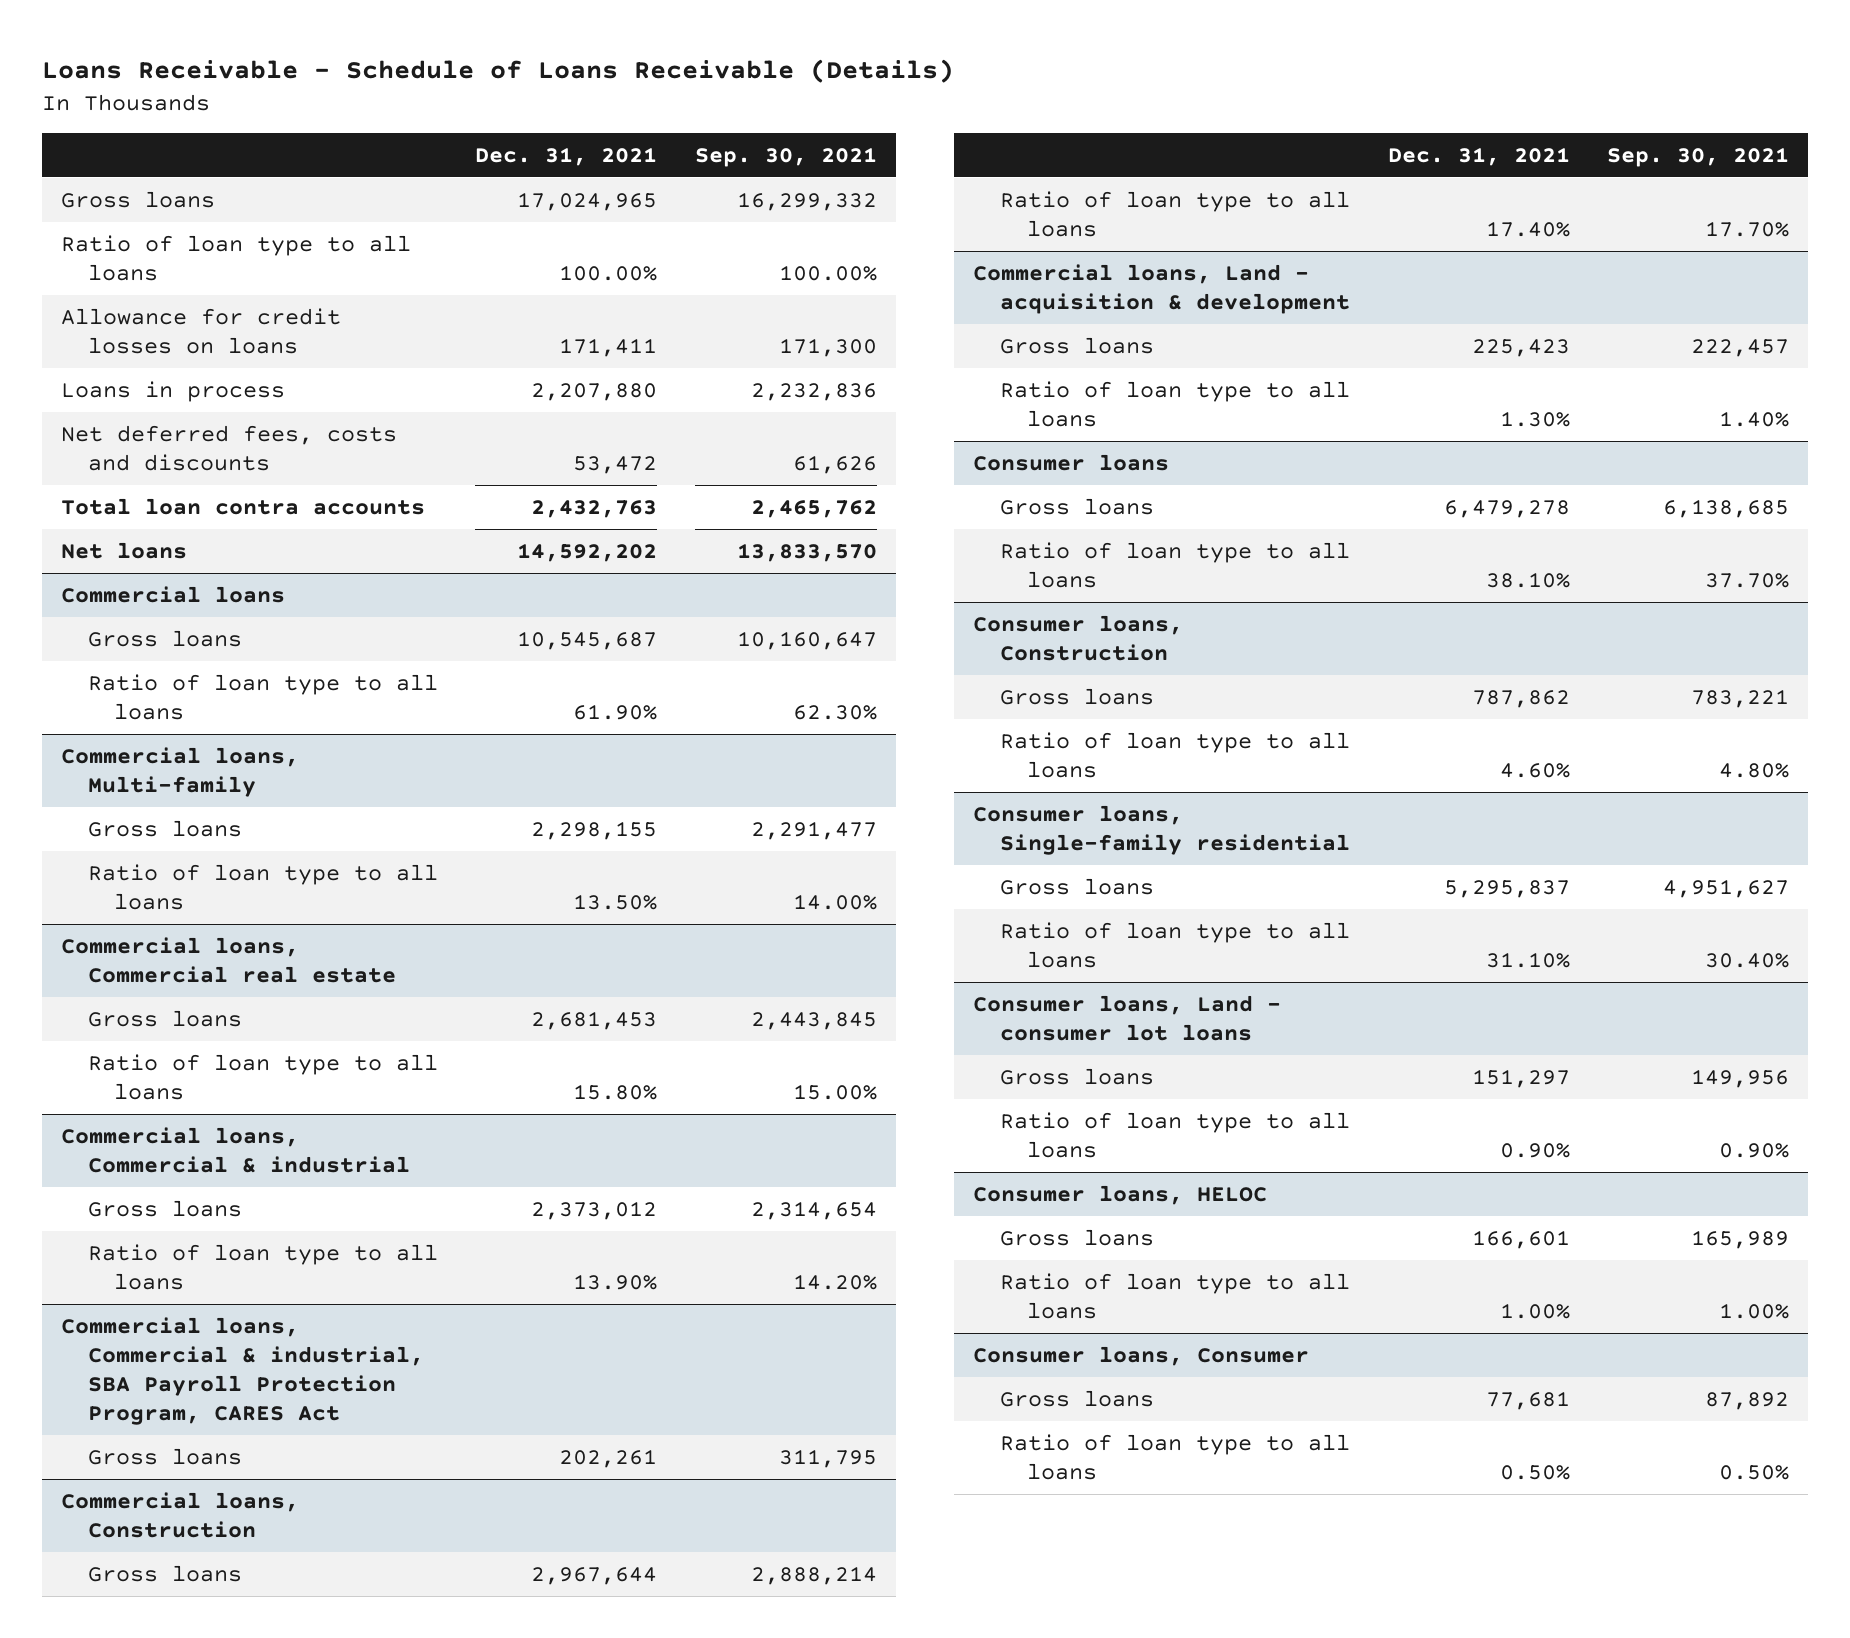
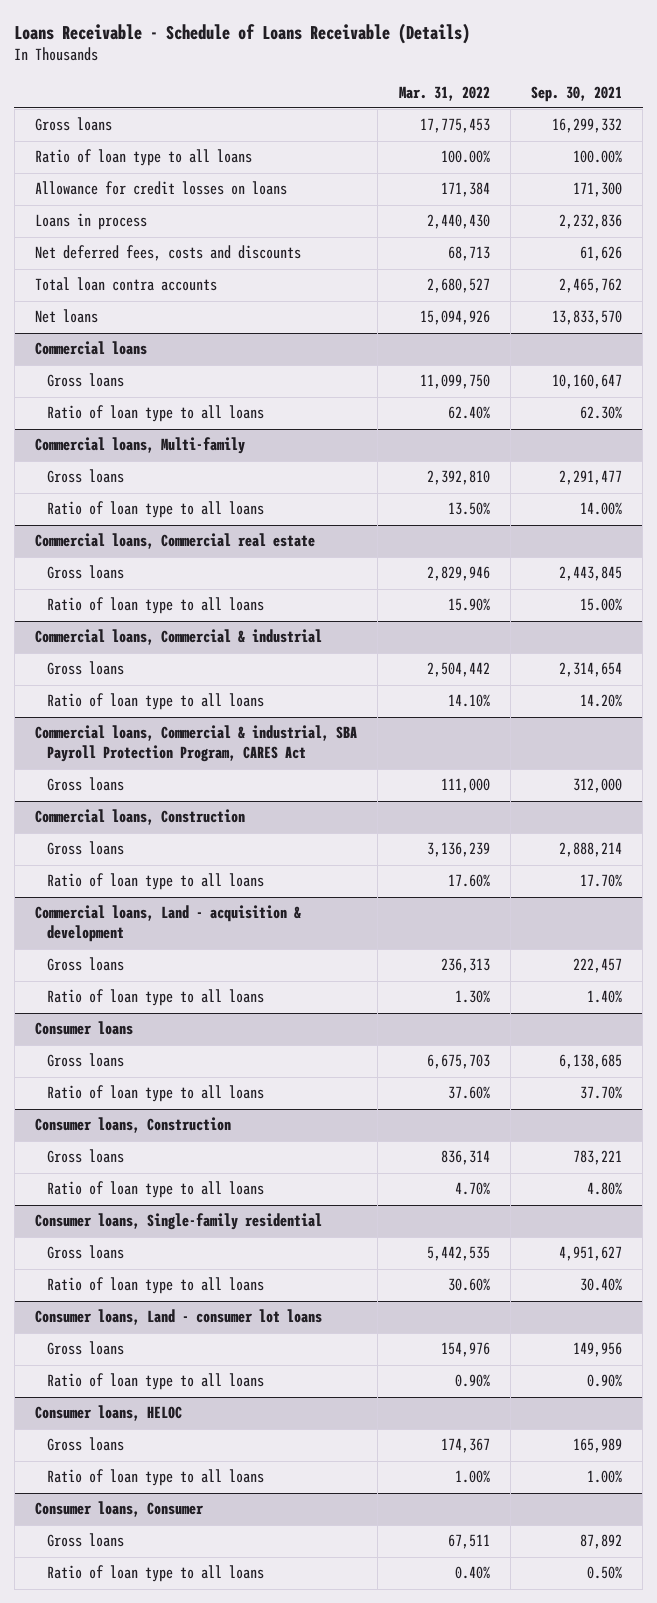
[475,146,658,166] Dec. 31, 2021 -> none
none -> [398,85,490,101] Mar. 31, 2022
[778,1448,877,1468] 311,795 -> [573,778,623,794] 312,000

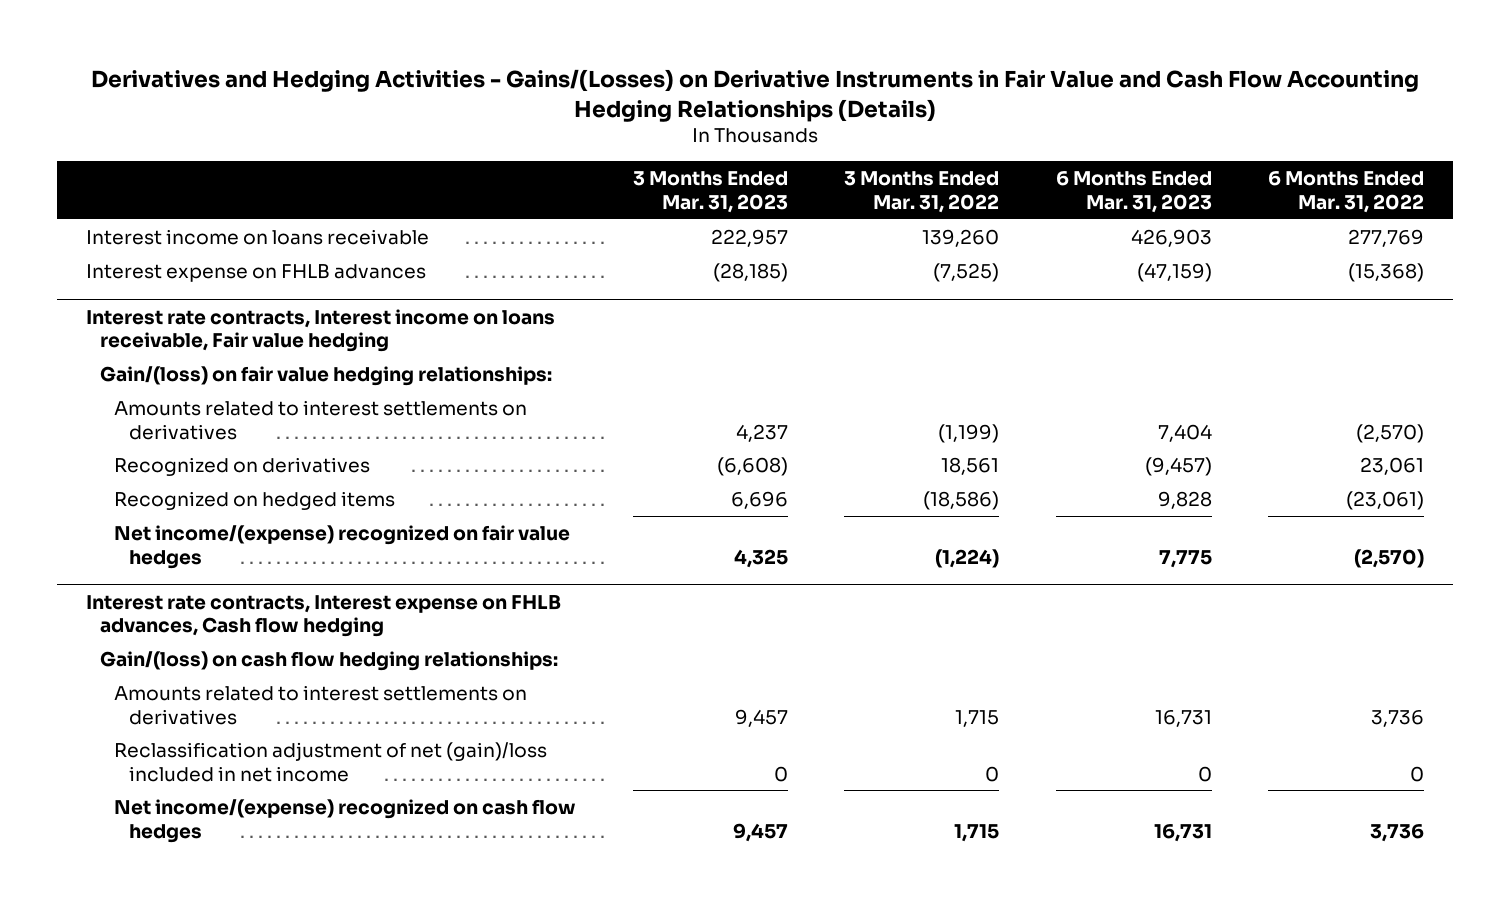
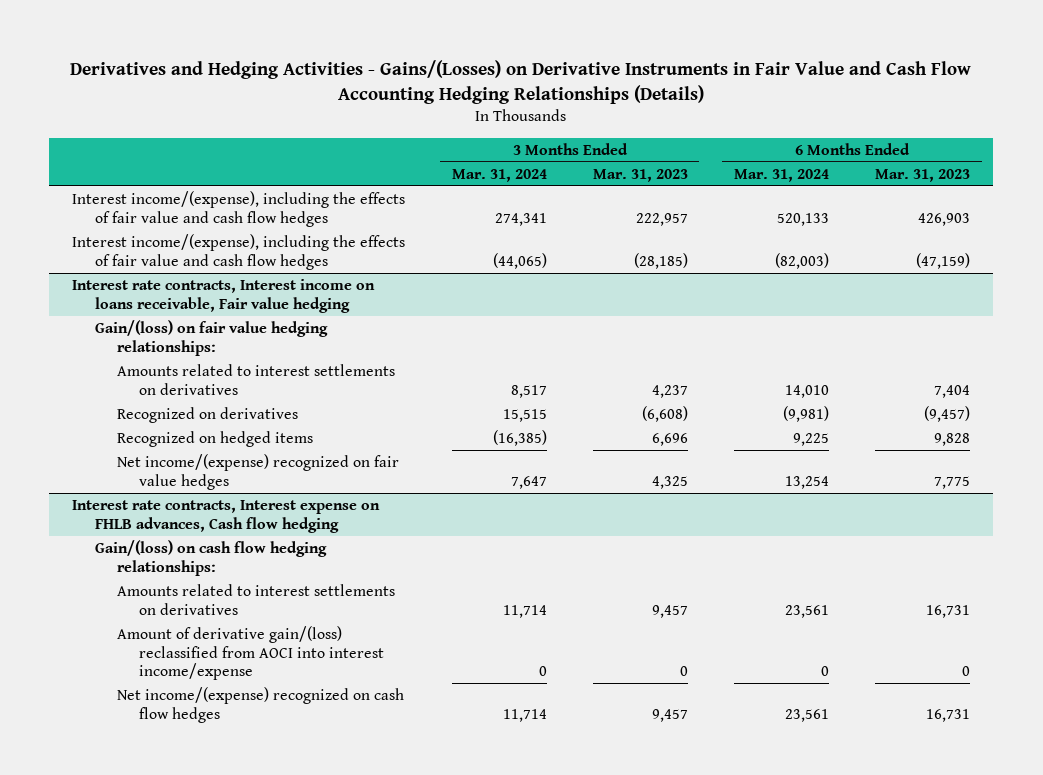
[844,171,1000,214] 3 Months Ended Mar. 31, 2022 -> none
[1268,171,1425,214] 6 Months Ended Mar. 31, 2022 -> none
none -> [451,168,547,182] Mar. 31, 2024
none -> [734,168,830,182] Mar. 31, 2024
[85,228,429,245] Interest income on loans receivable -> [72,191,406,227] Interest income/(expense), including the effects of fair value and cash flow hedges
[85,263,426,282] Interest expense on FHLB advances -> [72,234,406,270] Interest income/(expense), including the effects of fair value and cash flow hedges
[114,741,548,782] Reclassification adjustment of net (gain)/loss included in net income -> [116,626,384,681] Amount of derivative gain/(loss) reclassified from AOCI into interest income/expense

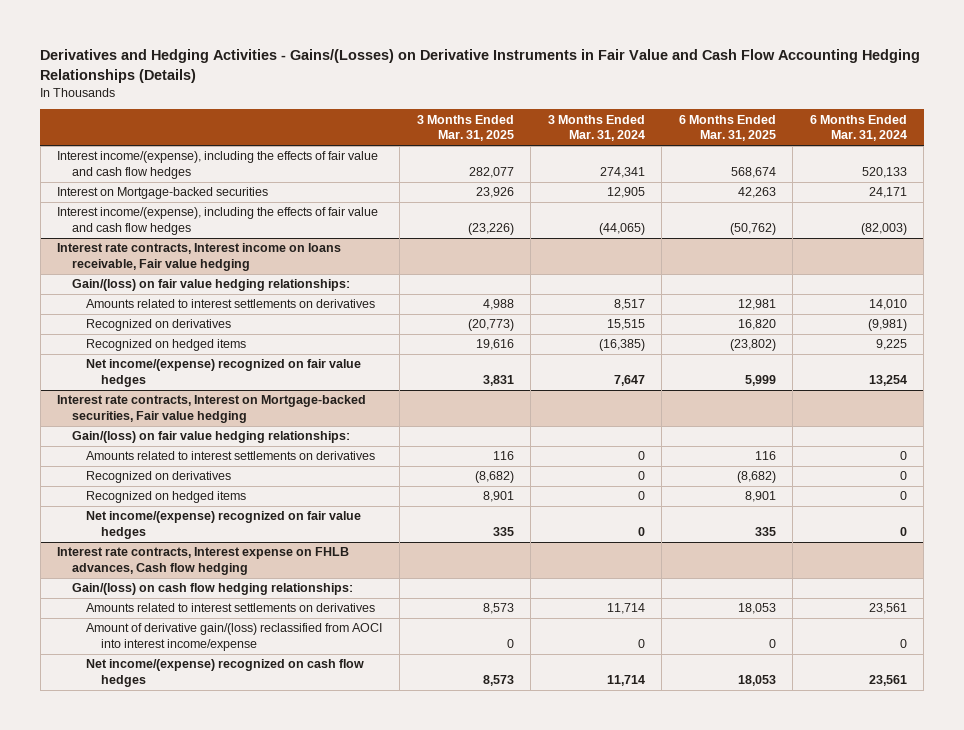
[592,168,688,182] Mar. 31, 2023 -> none
[875,168,971,182] Mar. 31, 2023 -> none
none -> [416,114,514,142] 3 Months Ended Mar. 31, 2025
none -> [678,114,776,142] 6 Months Ended Mar. 31, 2025
none -> [57,187,269,200] Interest on Mortgage-backed securities
none -> [57,395,367,424] Interest rate contracts, Interest on Mortgage-backed securities, Fair value hedging
none -> [71,431,350,444] Gain/(loss) on fair value hedging relationships:
none -> [86,451,376,461] Amounts related to interest settlements on derivatives
none -> [86,471,232,484] Recognized on derivatives
none -> [86,491,247,504] Recognized on hedged items
none -> [86,511,362,540] Net income/(expense) recognized on fair value hedges

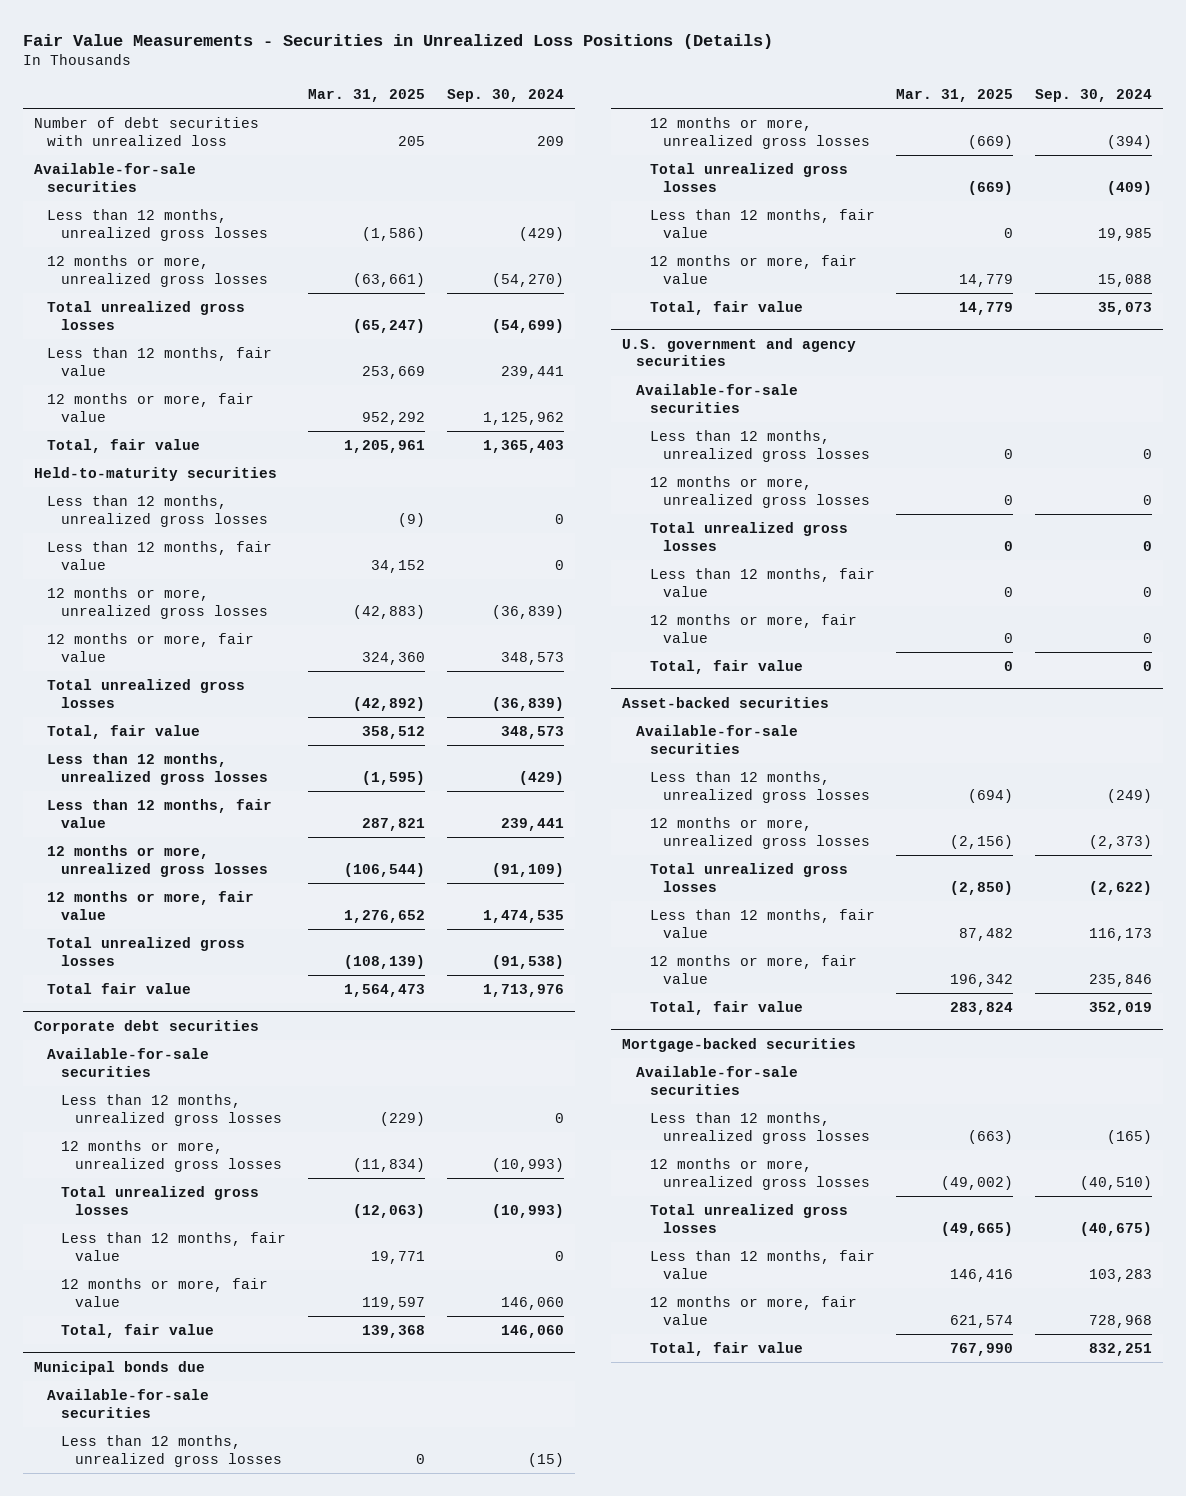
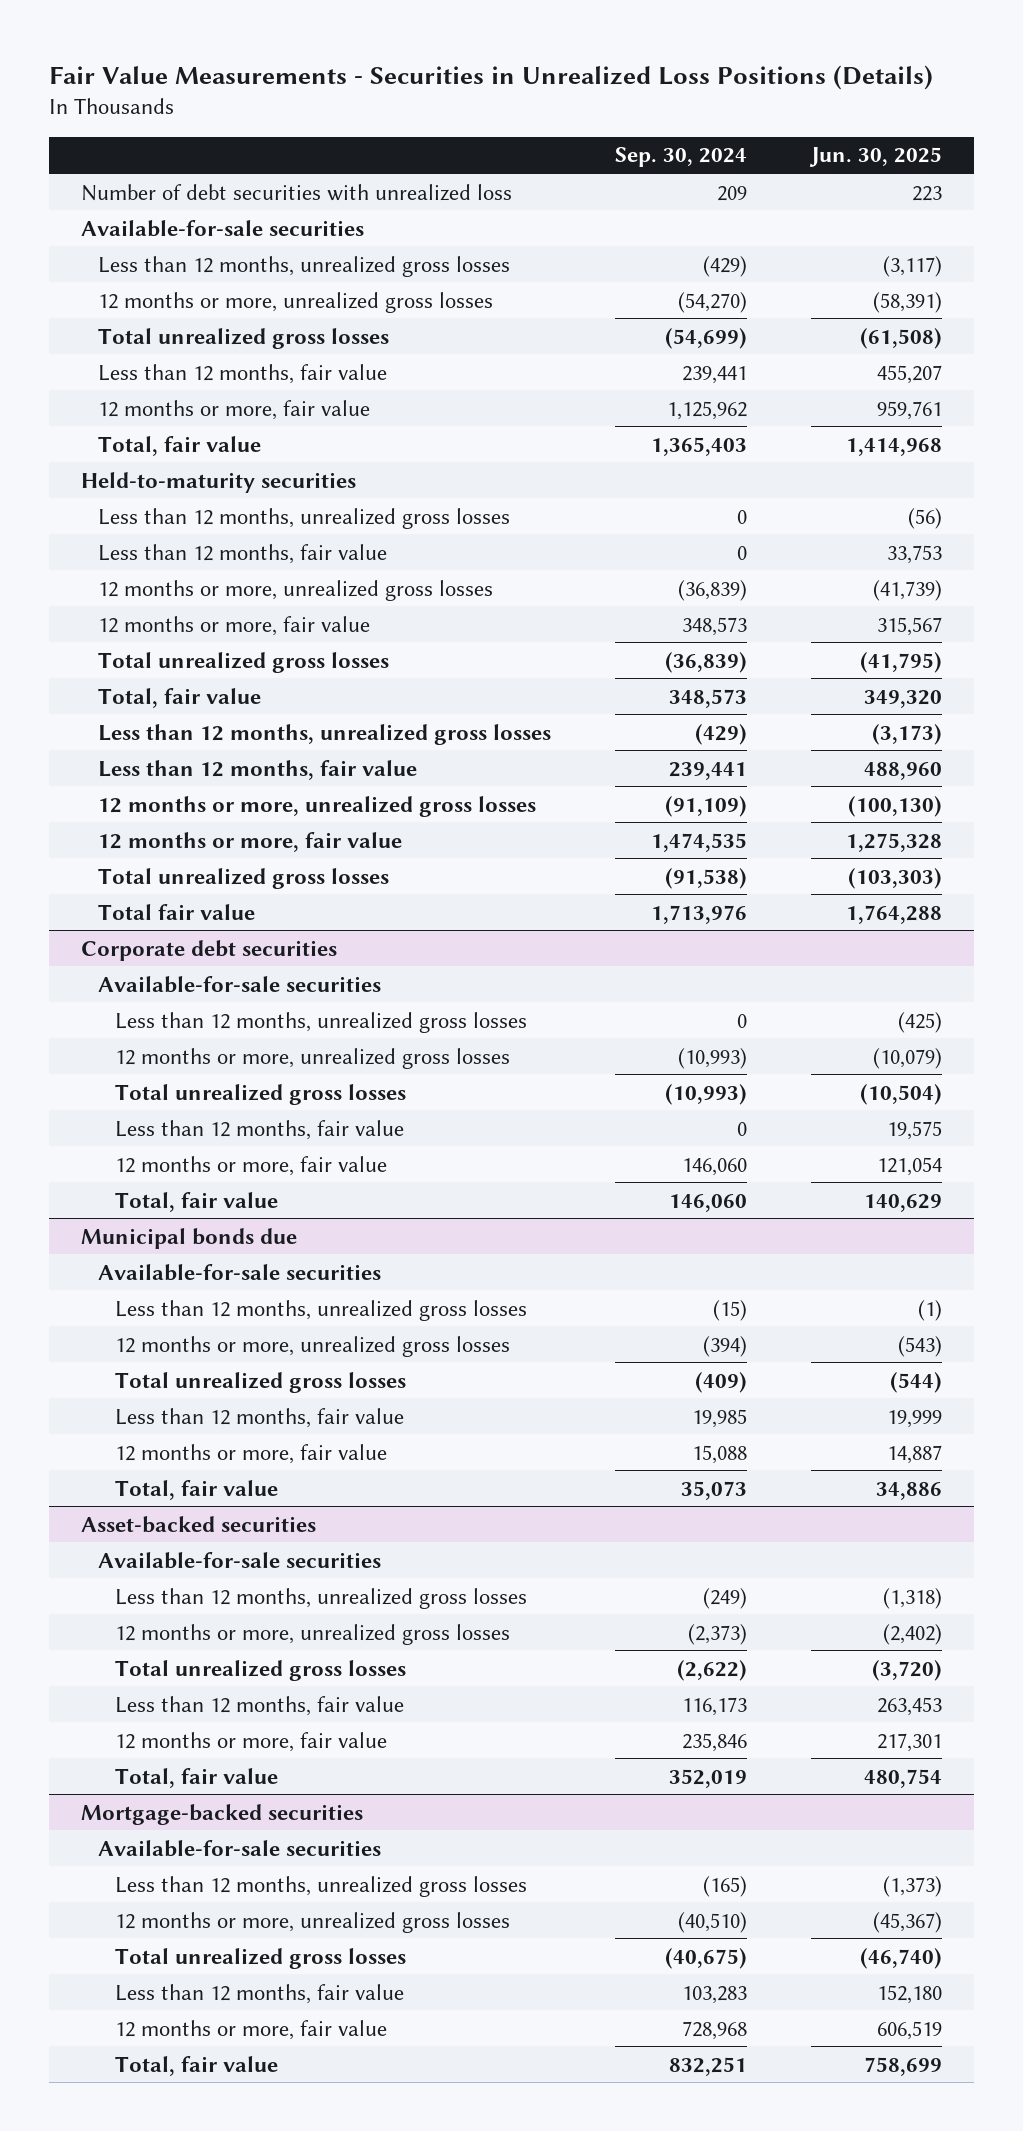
[307,88,425,102] Mar. 31, 2025 -> none
none -> [808,147,942,168] Jun. 30, 2025
[622,337,857,367] U.S. government and agency securities -> none
[635,383,798,413] Available-for-sale securities -> none
[649,429,871,462] Less than 12 months, unrealized gross losses -> none
[649,475,871,508] 12 months or more, unrealized gross losses -> none
[649,521,848,551] Total unrealized gross losses -> none
[649,567,875,597] Less than 12 months, fair value -> none
[649,613,857,643] 12 months or more, fair value -> none
[649,659,803,674] Total, fair value -> none

